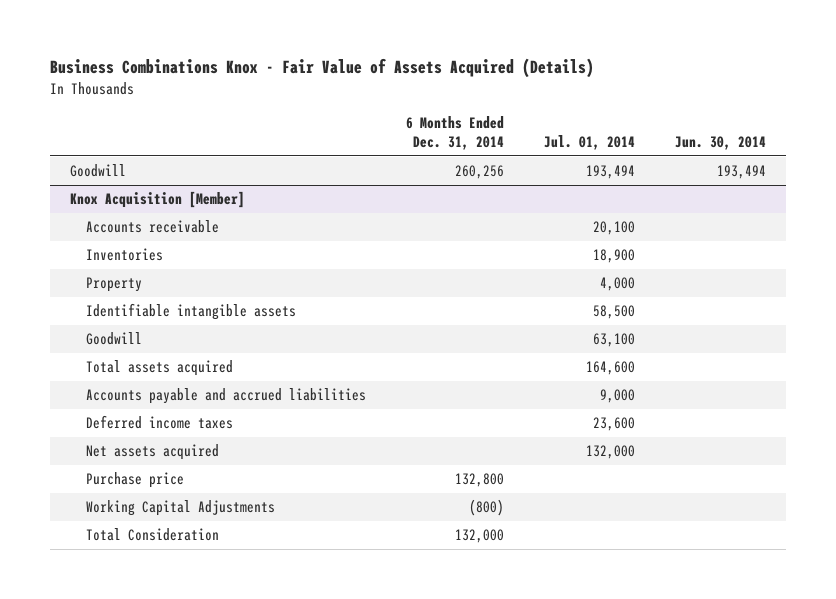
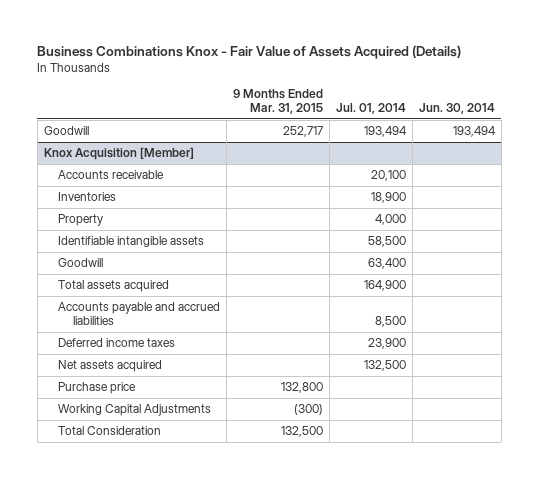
[405,115,504,151] 6 Months Ended Dec. 31, 2014 -> none
none -> [233,89,324,115] 9 Months Ended Mar. 31, 2015
[592,333,635,348] 63,100 -> [368,258,407,270] 63,400
[585,361,635,376] 164,600 -> [364,280,407,292] 164,900
[599,389,635,404] 9,000 -> [375,316,407,328] 8,500
[592,417,635,432] 23,600 -> [368,338,407,350] 23,900
[585,445,635,460] 132,000 -> [364,360,407,372] 132,500

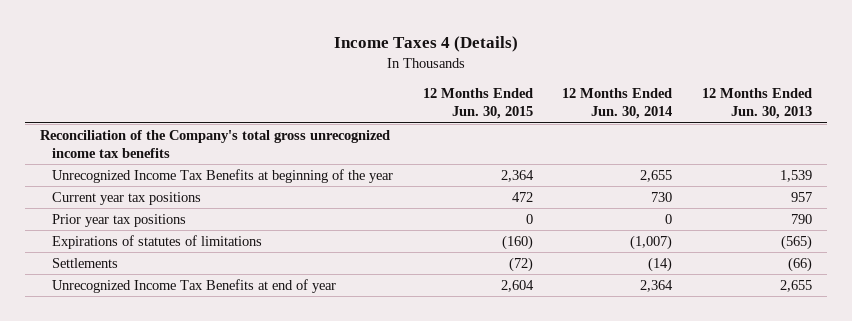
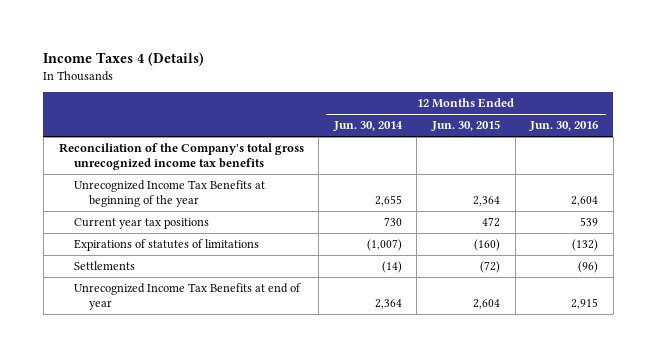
[701,88,812,120] 12 Months Ended Jun. 30, 2013 -> none
none -> [529,121,599,132] Jun. 30, 2016
[52,214,187,228] Prior year tax positions -> none

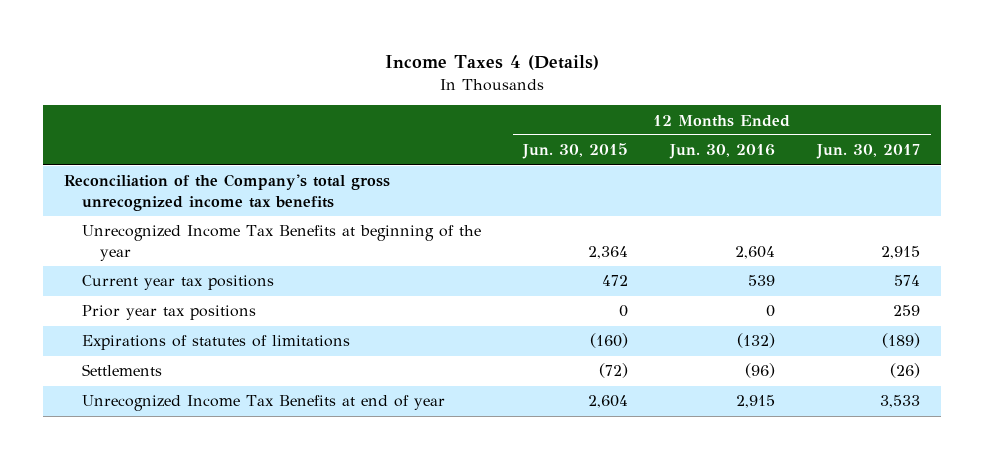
[332,121,403,132] Jun. 30, 2014 -> none
none -> [816,144,921,160] Jun. 30, 2017
none -> [82,305,257,321] Prior year tax positions

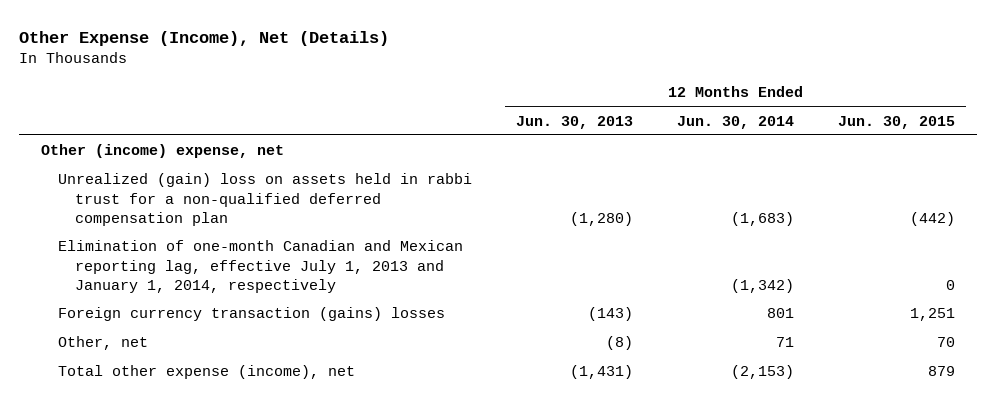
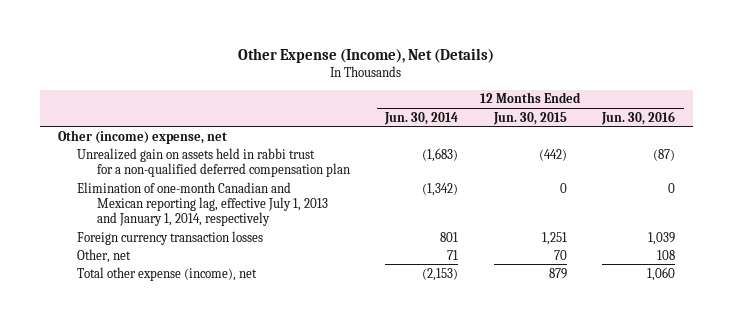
[516,115,634,129] Jun. 30, 2013 -> none
none -> [601,110,676,125] Jun. 30, 2016
[58,173,473,226] Unrealized (gain) loss on assets held in rabbi trust for a non-qualified deferred compensation plan -> [77,147,350,177] Unrealized gain on assets held in rabbi trust for a non-qualified deferred compensation plan
[58,307,446,322] Foreign currency transaction (gains) losses -> [77,230,264,245] Foreign currency transaction losses

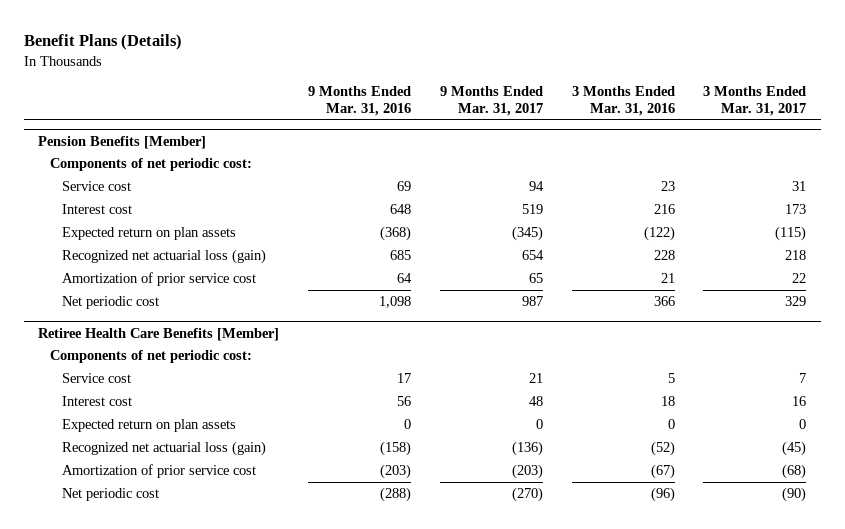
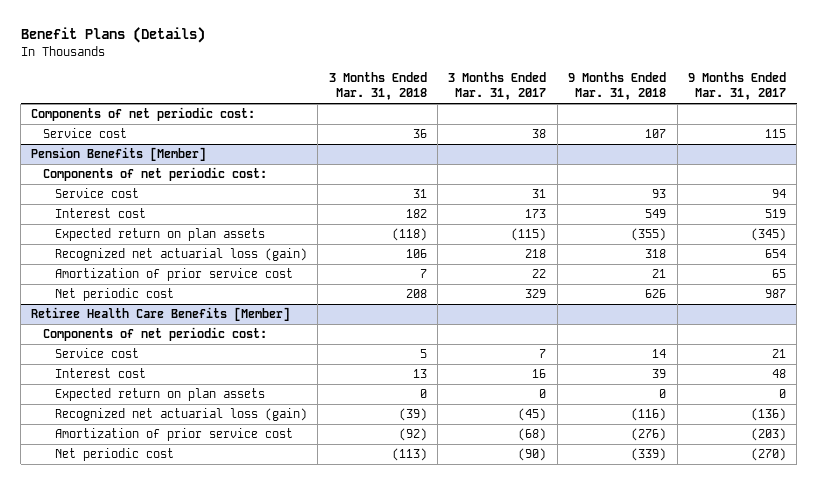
[308,85,412,116] 9 Months Ended Mar. 31, 2016 -> none
[571,85,675,116] 3 Months Ended Mar. 31, 2016 -> none
none -> [328,72,427,101] 3 Months Ended Mar. 31, 2018
none -> [568,72,667,101] 9 Months Ended Mar. 31, 2018
none -> [31,107,256,122] Components of net periodic cost:
none -> [43,128,128,139] Service cost

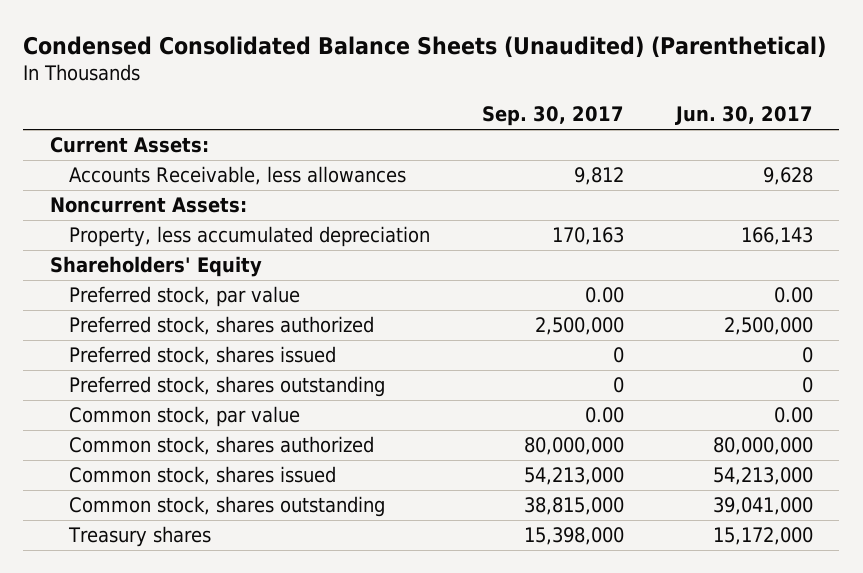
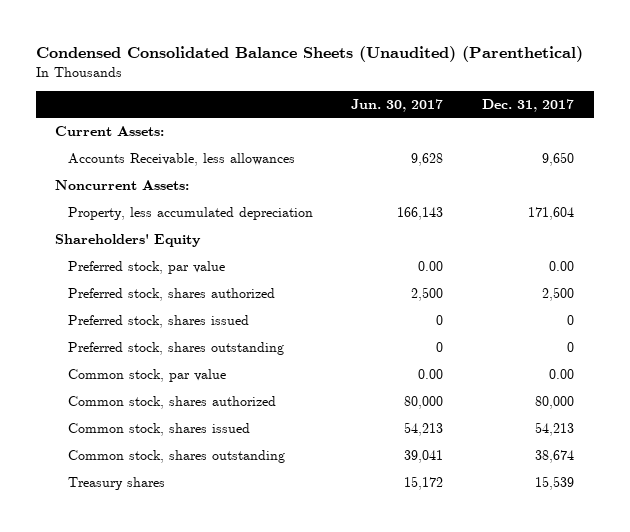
[481,106,624,127] Sep. 30, 2017 -> none
none -> [482,98,575,112] Dec. 31, 2017
[724,317,814,336] 2,500,000 -> [411,287,444,302] 2,500
[713,437,814,456] 80,000,000 -> [404,396,444,410] 80,000
[713,467,814,486] 54,213,000 -> [404,422,444,437] 54,213
[713,497,814,516] 39,041,000 -> [404,450,444,464] 39,041
[713,527,814,546] 15,172,000 -> [404,476,444,491] 15,172

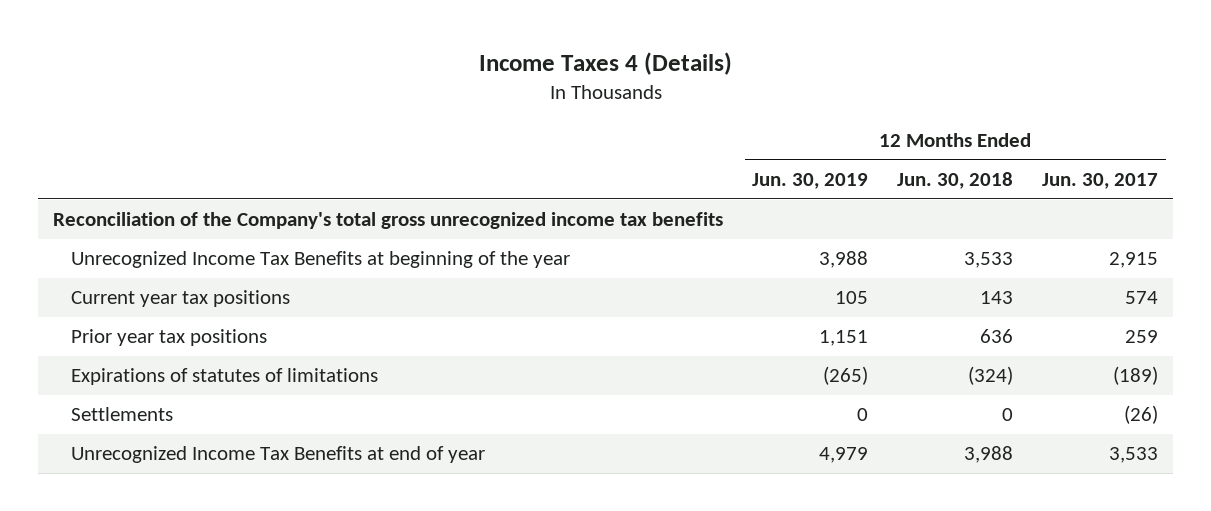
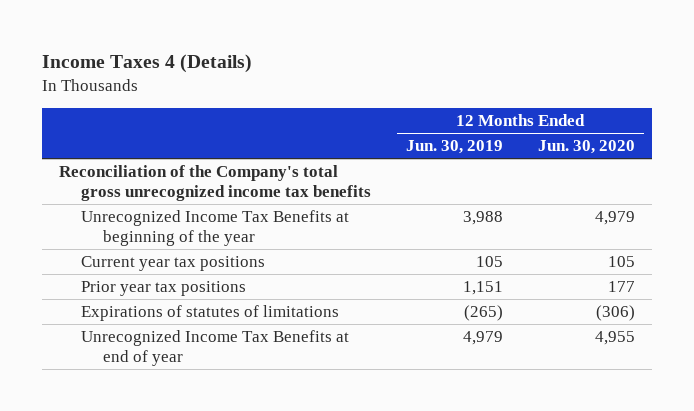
[897,171,1014,189] Jun. 30, 2018 -> none
[1042,172,1159,189] Jun. 30, 2017 -> none
none -> [537,140,635,155] Jun. 30, 2020
[70,407,173,422] Settlements -> none

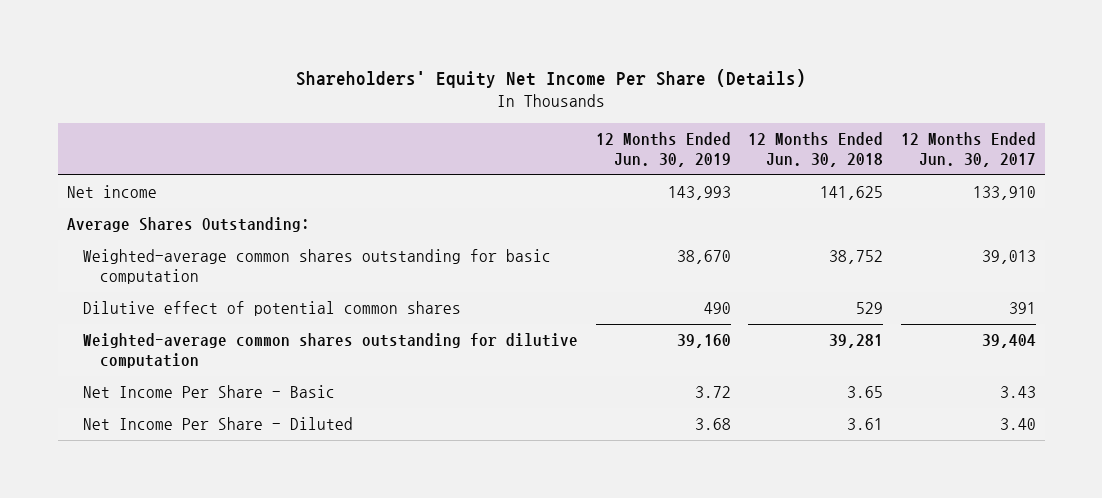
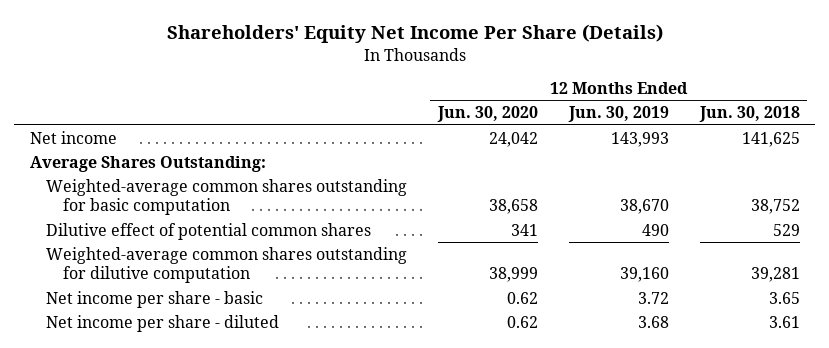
[900,131,1036,167] 12 Months Ended Jun. 30, 2017 -> none
none -> [437,106,539,123] Jun. 30, 2020
[83,385,336,399] Net Income Per Share - Basic -> [46,290,264,308] Net income per share - basic
[83,417,354,431] Net Income Per Share - Diluted -> [46,314,280,332] Net income per share - diluted

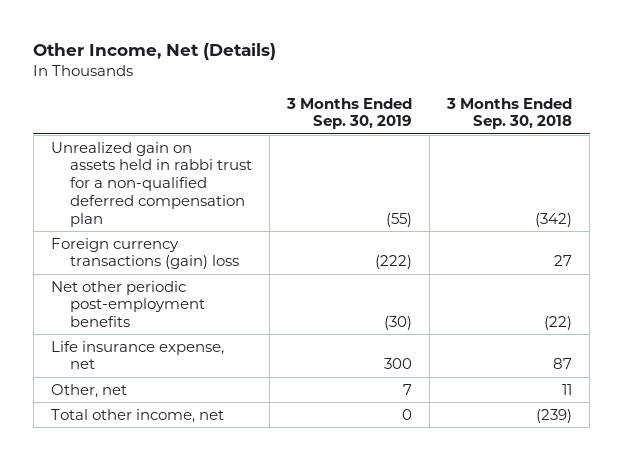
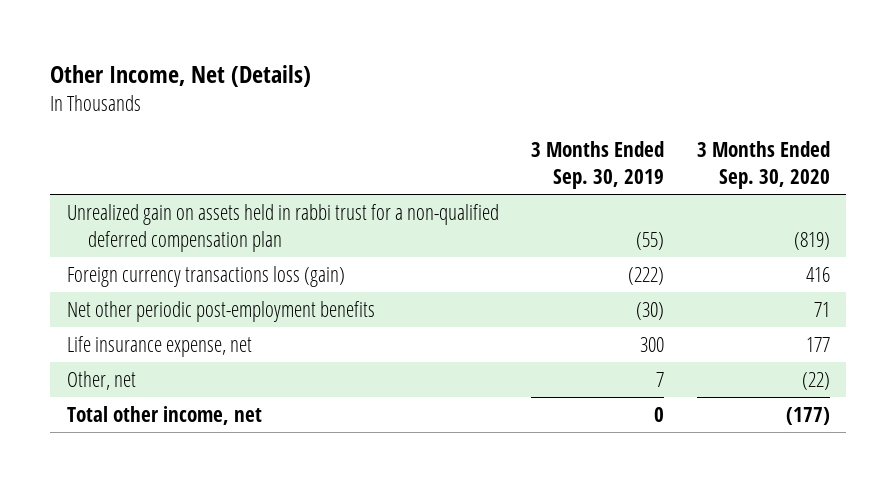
[446,97,573,130] 3 Months Ended Sep. 30, 2018 -> none
none -> [696,140,830,189] 3 Months Ended Sep. 30, 2020
[50,237,240,270] Foreign currency transactions (gain) loss -> [66,266,345,288] Foreign currency transactions loss (gain)

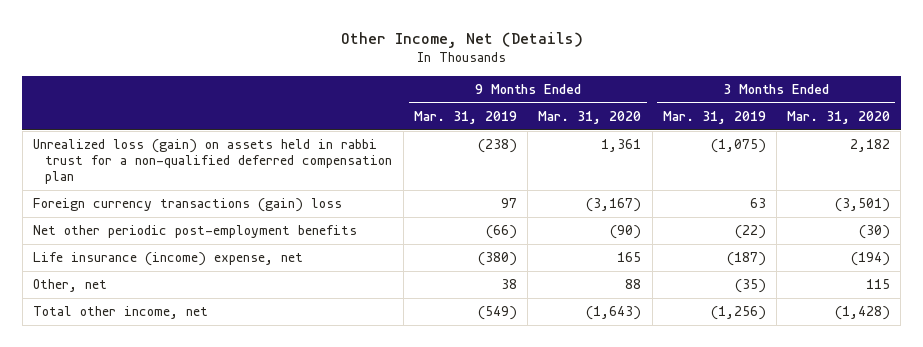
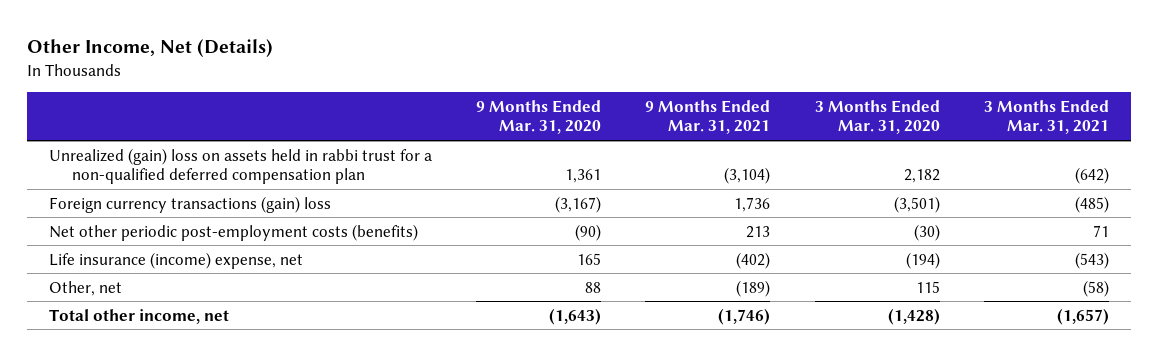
[413,111,517,125] Mar. 31, 2019 -> none
[662,111,766,125] Mar. 31, 2019 -> none
none -> [645,100,771,135] 9 Months Ended Mar. 31, 2021
none -> [983,100,1109,135] 3 Months Ended Mar. 31, 2021
[32,139,393,185] Unrealized loss (gain) on assets held in rabbi trust for a non-qualified deferred compensation plan -> [48,147,432,185] Unrealized (gain) loss on assets held in rabbi trust for a non-qualified deferred compensation plan
[32,225,357,239] Net other periodic post-employment benefits -> [48,223,418,241] Net other periodic post-employment costs (benefits)

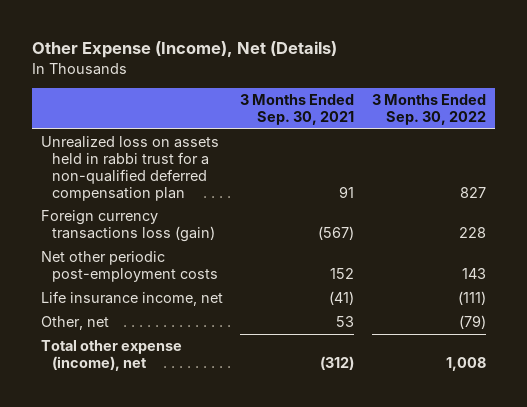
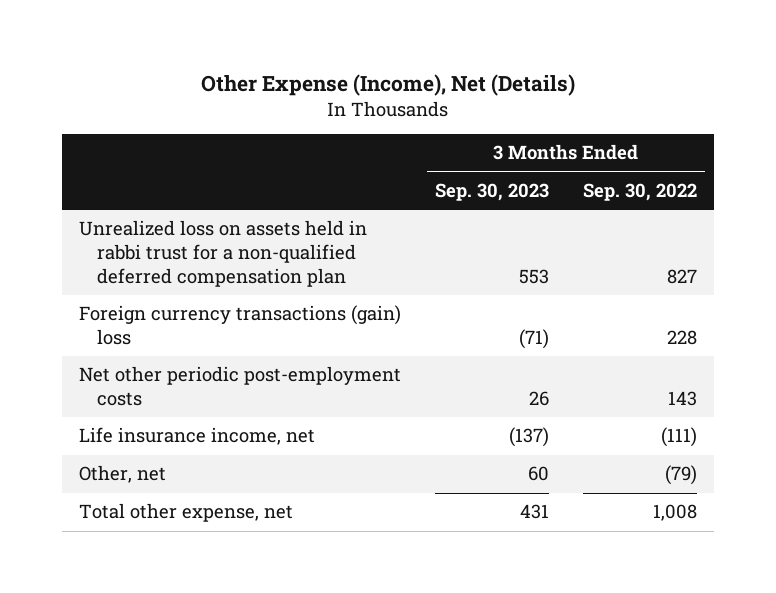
[240,94,355,126] 3 Months Ended Sep. 30, 2021 -> none
none -> [435,182,550,201] Sep. 30, 2023
[40,210,216,242] Foreign currency transactions loss (gain) -> [79,305,402,346] Foreign currency transactions (gain) loss
[40,340,182,371] Total other expense (income), net -> [79,503,294,523] Total other expense, net

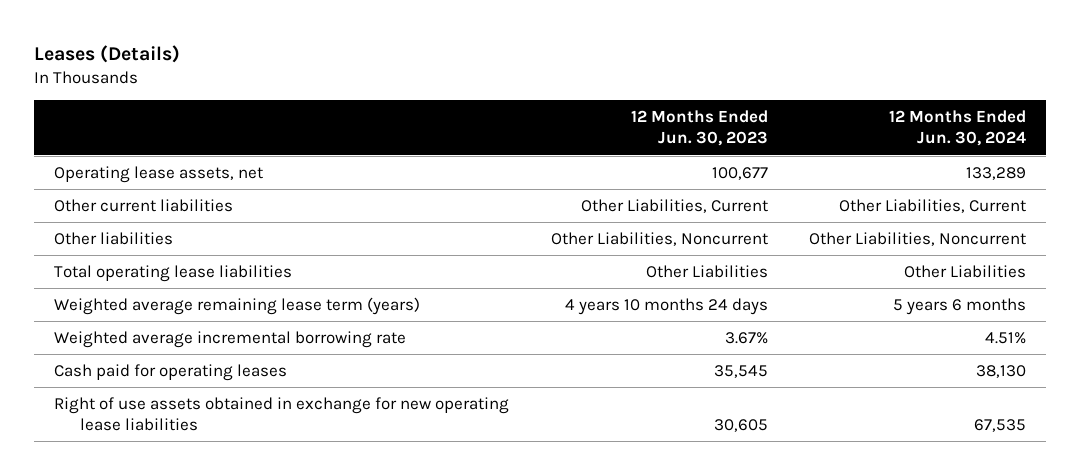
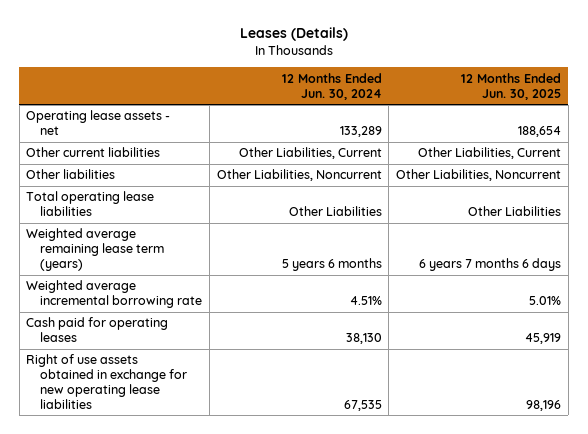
[630,110,768,147] 12 Months Ended Jun. 30, 2023 -> none
none -> [461,72,562,100] 12 Months Ended Jun. 30, 2025
[54,165,264,183] Operating lease assets, net -> [26,110,171,136] Operating lease assets - net

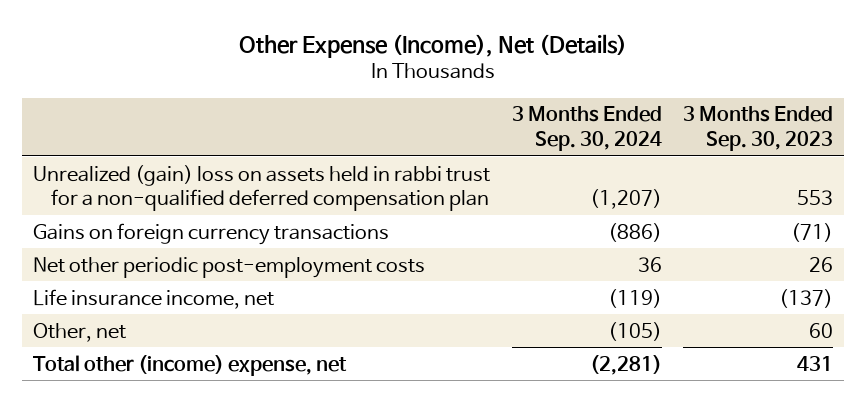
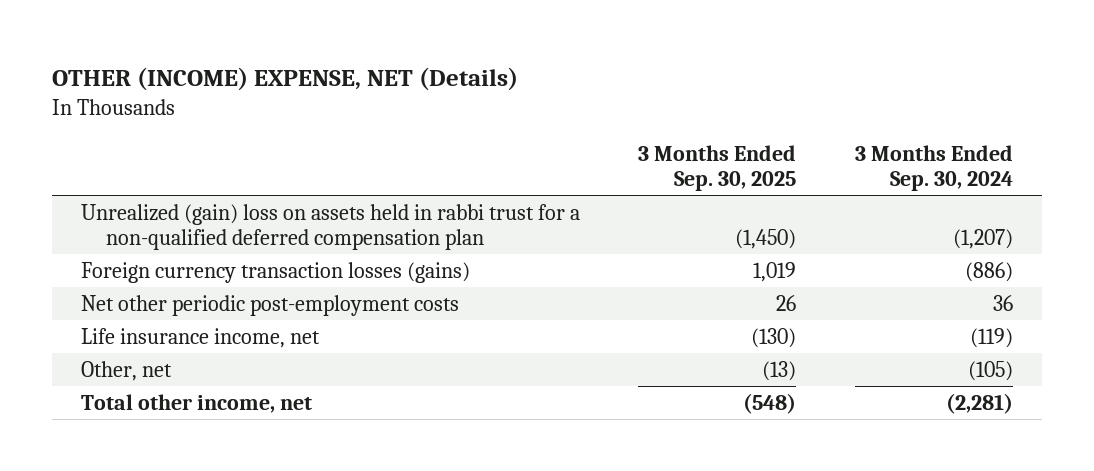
[239,34,628,59] Other Expense (Income), Net (Details) -> [52,66,519,91] OTHER (INCOME) EXPENSE, NET (Details)
[683,106,834,151] 3 Months Ended Sep. 30, 2023 -> none
none -> [638,144,797,191] 3 Months Ended Sep. 30, 2025
[33,222,390,245] Gains on foreign currency transactions -> [81,261,471,283] Foreign currency transaction losses (gains)
[33,354,348,376] Total other (income) expense, net -> [81,393,313,413] Total other income, net

